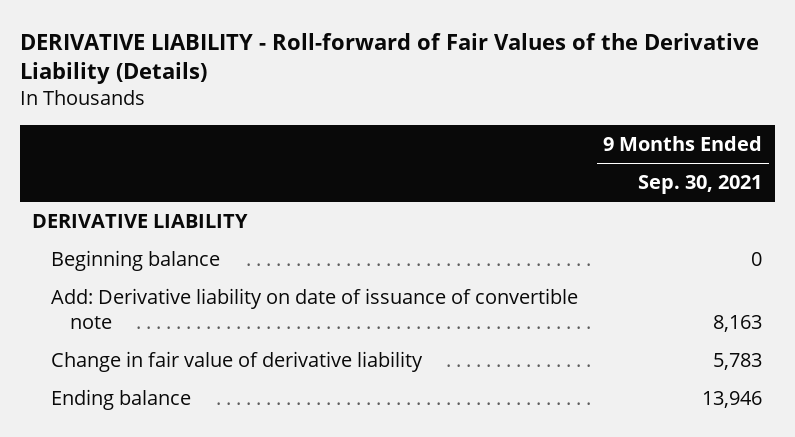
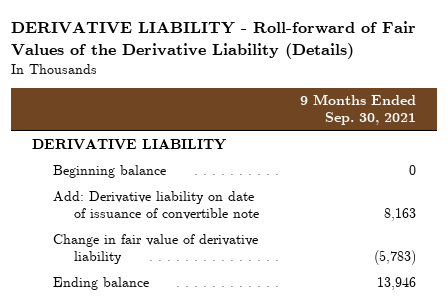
[713,353,763,371] 5,783 -> [374,249,417,265] (5,783)

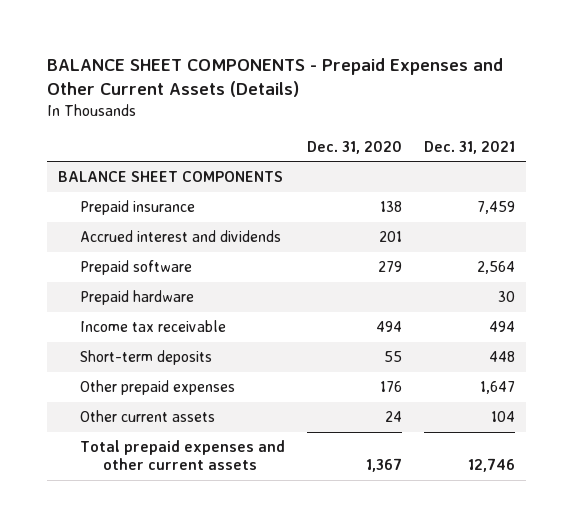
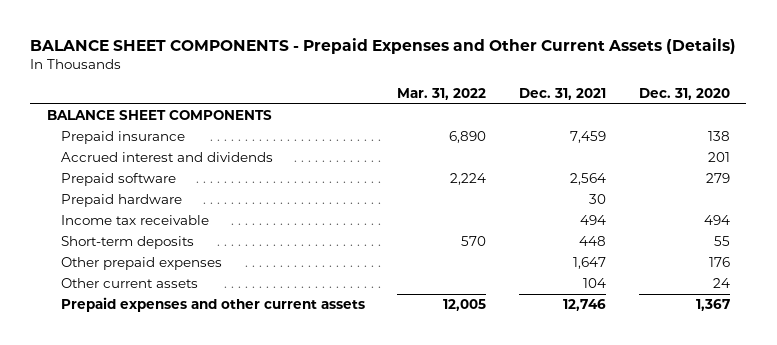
none -> [397,87,487,100] Mar. 31, 2022
[80,440,286,471] Total prepaid expenses and other current assets -> [60,297,365,313] Prepaid expenses and other current assets

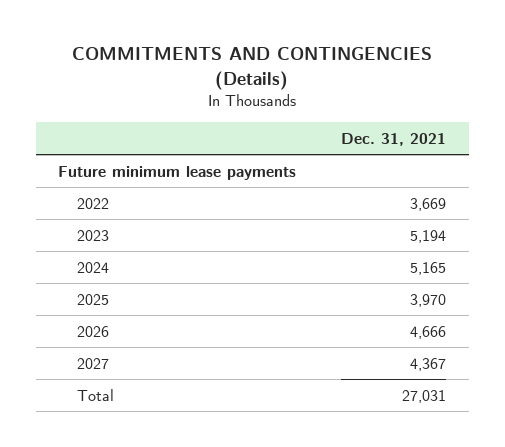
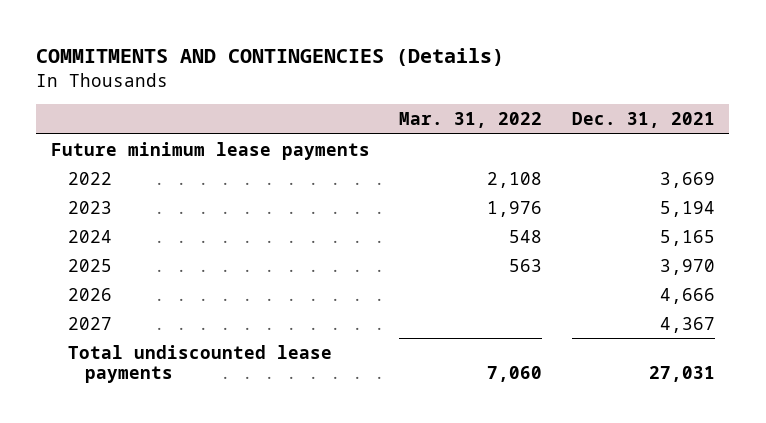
none -> [399,112,543,129] Mar. 31, 2022
[76,388,114,401] Total -> [67,344,332,383] Total undiscounted lease payments

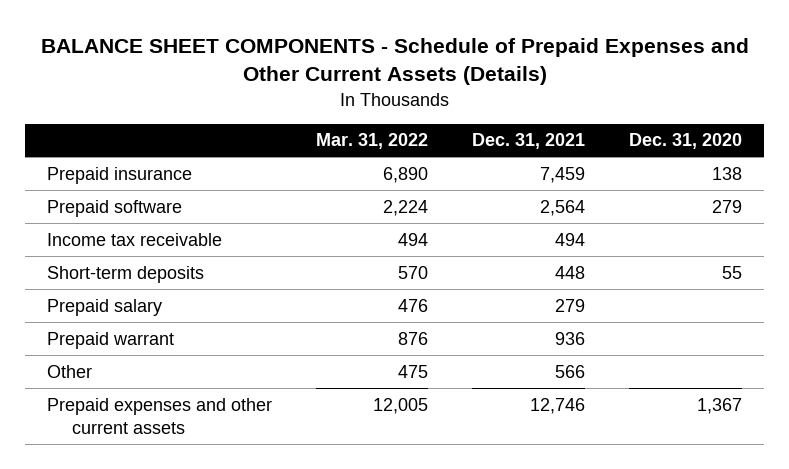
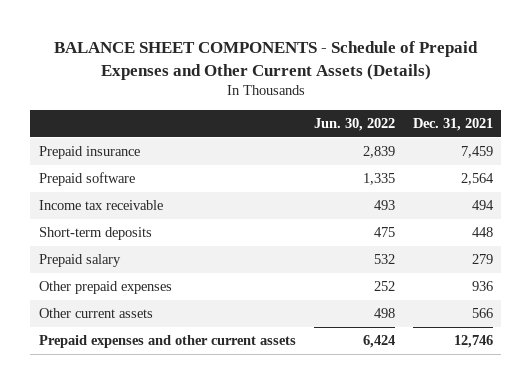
[316,133,429,150] Mar. 31, 2022 -> none
[629,133,743,150] Dec. 31, 2020 -> none
none -> [313,118,395,132] Jun. 30, 2022
[46,331,174,349] Prepaid warrant -> [39,281,173,295] Other prepaid expenses
[46,364,92,378] Other -> [39,308,154,319] Other current assets

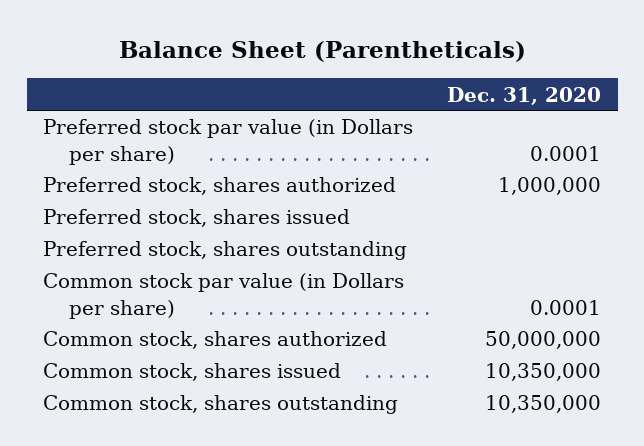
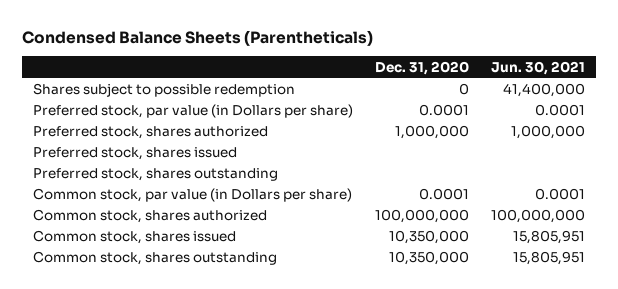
[119,40,527,62] Balance Sheet (Parentheticals) -> [21,29,373,46] Condensed Balance Sheets (Parentheticals)
none -> [490,60,585,75] Jun. 30, 2021
none -> [32,82,295,97] Shares subject to possible redemption
[43,119,414,165] Preferred stock par value (in Dollars per share) -> [32,103,353,118] Preferred stock, par value (in Dollars per share)
[43,273,405,319] Common stock par value (in Dollars per share) -> [32,187,352,202] Common stock, par value (in Dollars per share)
[484,331,601,350] 50,000,000 -> [374,208,469,223] 100,000,000

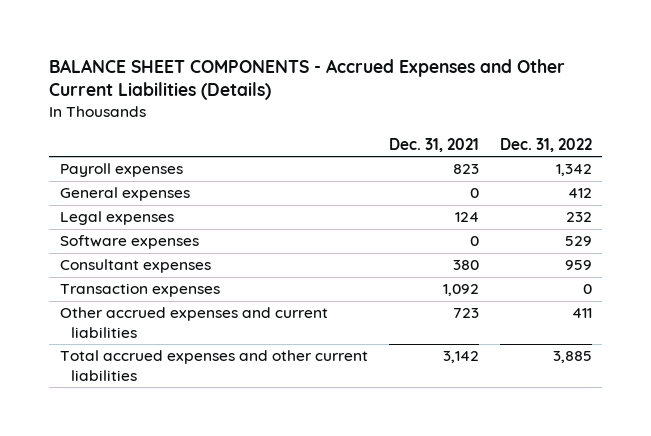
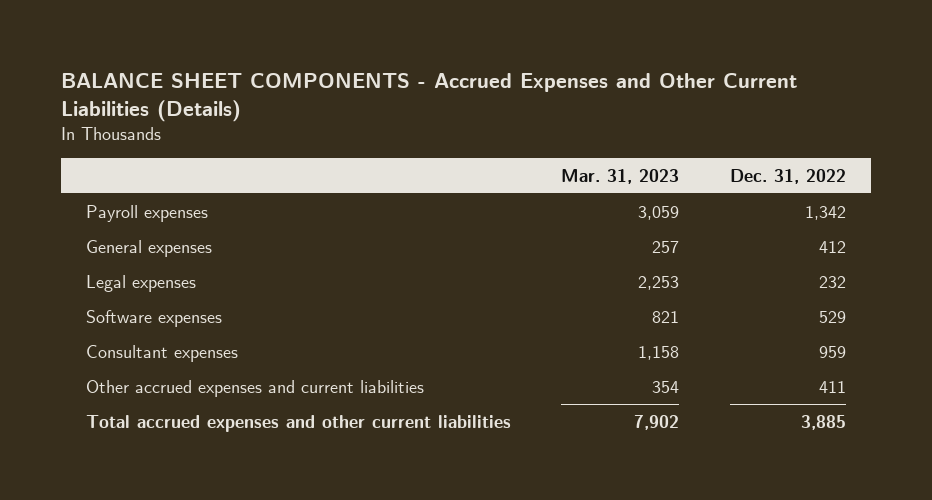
[388,137,479,152] Dec. 31, 2021 -> none
none -> [561,168,680,184] Mar. 31, 2023
[59,283,220,298] Transaction expenses -> none

